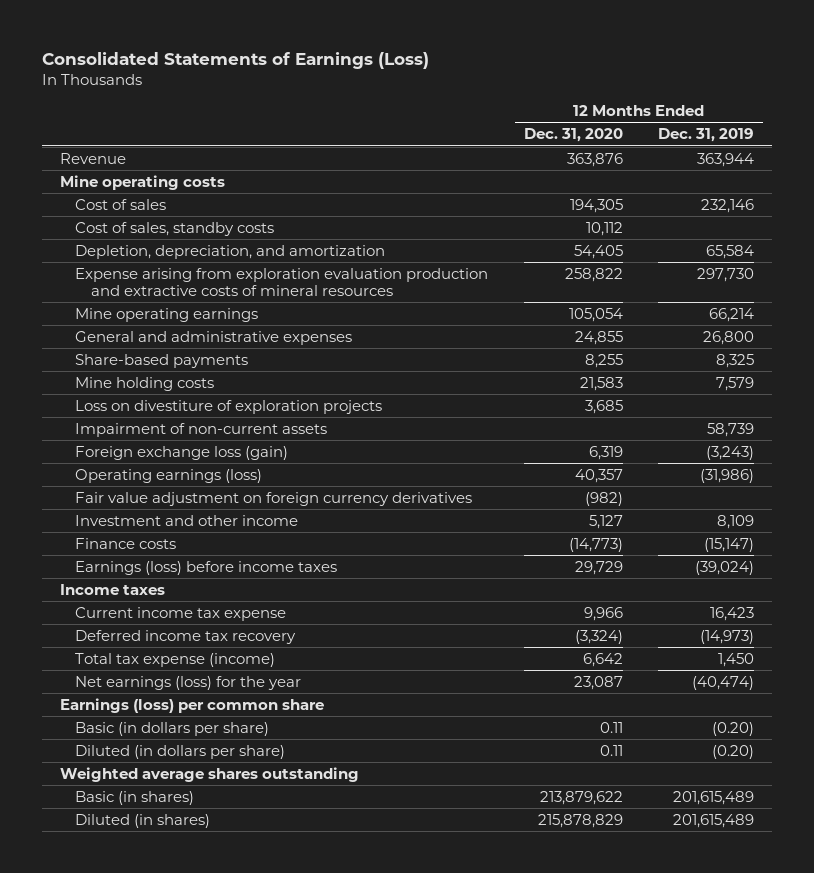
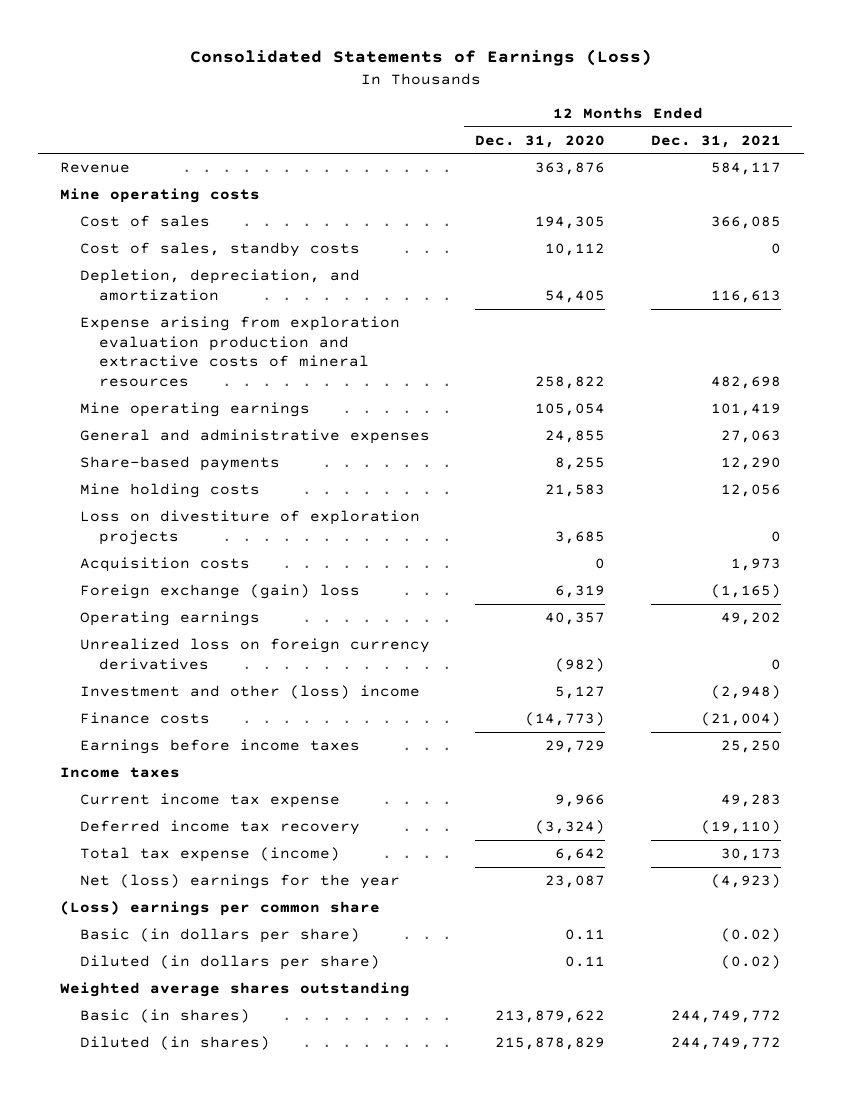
[658,128,755,143] Dec. 31, 2019 -> none
none -> [650,134,781,148] Dec. 31, 2021
[75,422,328,437] Impairment of non-current assets -> none
none -> [79,557,250,573] Acquisition costs
[75,445,289,460] Foreign exchange loss (gain) -> [79,584,360,600] Foreign exchange (gain) loss
[75,468,263,483] Operating earnings (loss) -> [79,611,260,627] Operating earnings
[75,491,473,506] Fair value adjustment on foreign currency derivatives -> [79,638,430,670] Unrealized loss on foreign currency derivatives
[75,514,299,526] Investment and other income -> [79,685,420,700] Investment and other (loss) income
[75,560,338,575] Earnings (loss) before income taxes -> [79,739,360,755] Earnings before income taxes
[75,675,302,690] Net earnings (loss) for the year -> [79,874,400,890] Net (loss) earnings for the year
[59,697,324,713] Earnings (loss) per common share -> [60,901,381,917] (Loss) earnings per common share

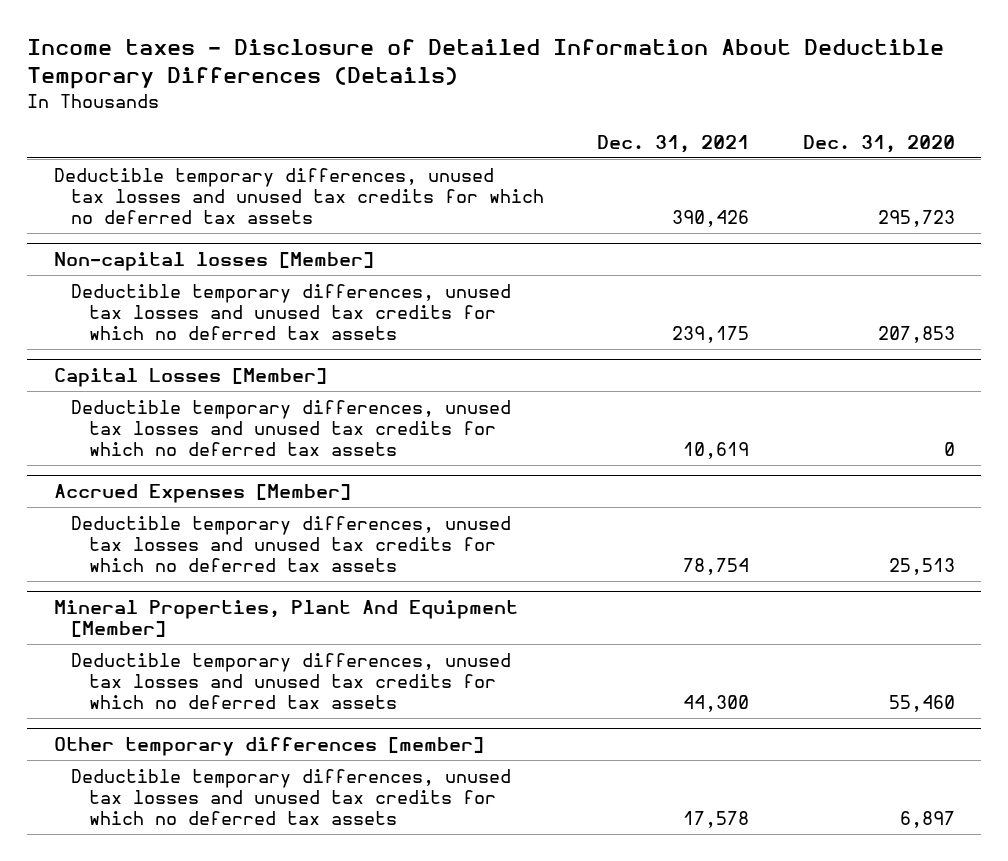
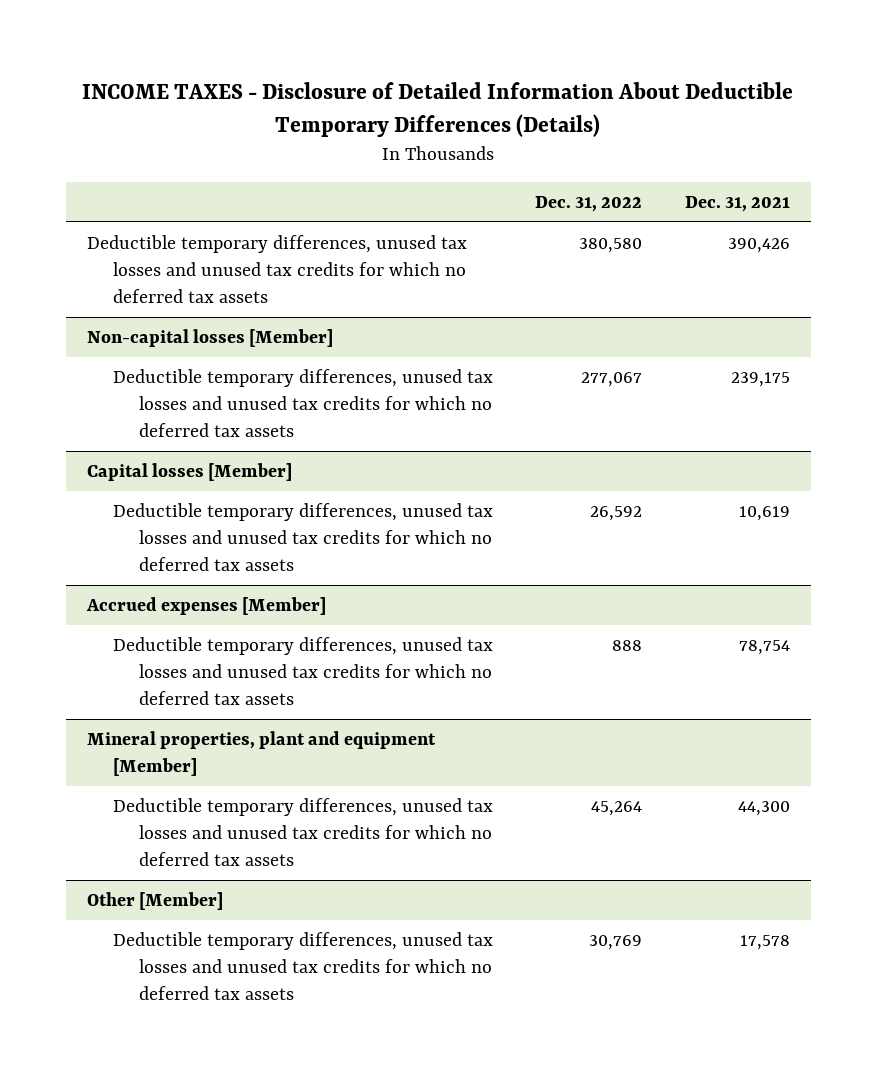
[26,39,944,90] Income taxes - Disclosure of Detailed Information About Deductible Temporary Differences (Details) -> [82,81,794,137] INCOME TAXES - Disclosure of Detailed Information About Deductible Temporary Differences (Details)
[802,134,955,153] Dec. 31, 2020 -> none
none -> [535,195,643,212] Dec. 31, 2022
[53,368,327,388] Capital Losses [Member] -> [87,463,293,482] Capital losses [Member]
[53,484,351,504] Accrued Expenses [Member] -> [86,597,327,616] Accrued expenses [Member]
[53,600,518,638] Mineral Properties, Plant And Equipment [Member] -> [87,731,437,777] Mineral properties, plant and equipment [Member]
[53,737,484,757] Other temporary differences [member] -> [87,892,224,911] Other [Member]

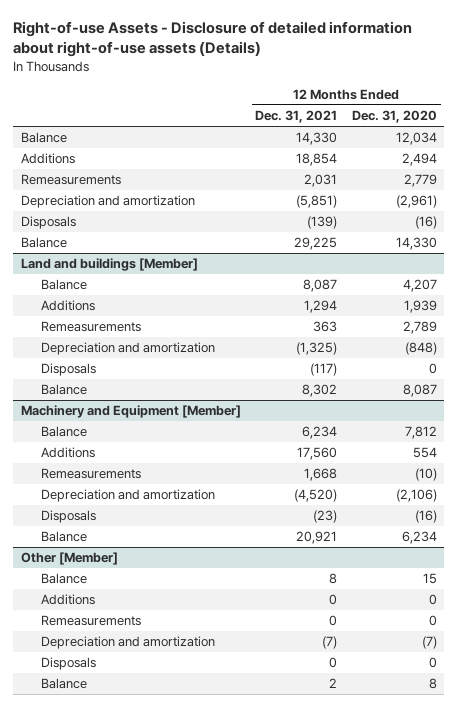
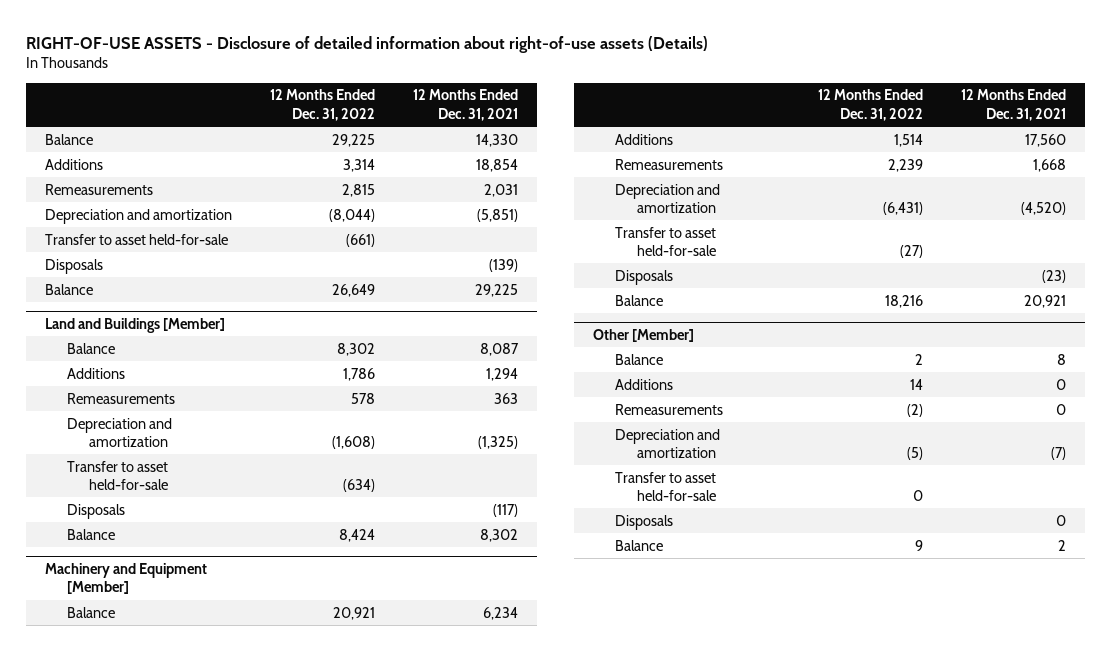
[13,21,413,58] Right-of-use Assets - Disclosure of detailed information about right-of-use assets (Details) -> [26,35,709,53] RIGHT-OF-USE ASSETS - Disclosure of detailed information about right-of-use assets (Details)
[352,110,438,124] Dec. 31, 2020 -> none
none -> [270,89,376,122] 12 Months Ended Dec. 31, 2022
none -> [45,233,229,245] Transfer to asset held-for-sale
[20,258,198,272] Land and buildings [Member] -> [45,317,226,333] Land and Buildings [Member]
none -> [67,460,169,491] Transfer to asset held-for-sale
none -> [614,226,716,257] Transfer to asset held-for-sale
none -> [614,471,716,502] Transfer to asset held-for-sale

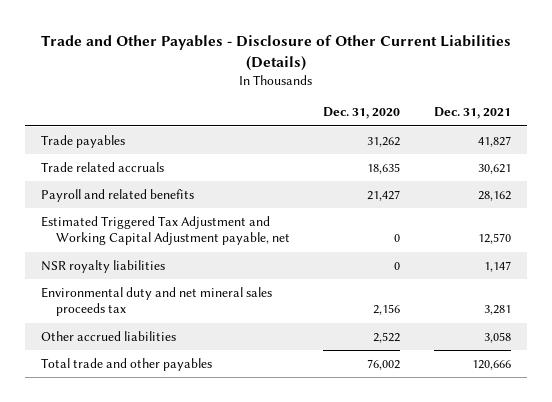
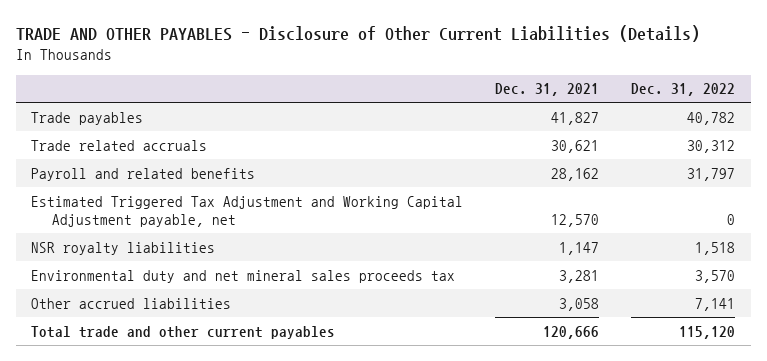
[40,34,511,71] Trade and Other Payables - Disclosure of Other Current Liabilities (Details) -> [15,25,700,43] TRADE AND OTHER PAYABLES - Disclosure of Other Current Liabilities (Details)
[323,107,401,120] Dec. 31, 2020 -> none
none -> [631,83,736,97] Dec. 31, 2022
[41,358,213,372] Total trade and other payables -> [31,325,336,339] Total trade and other current payables

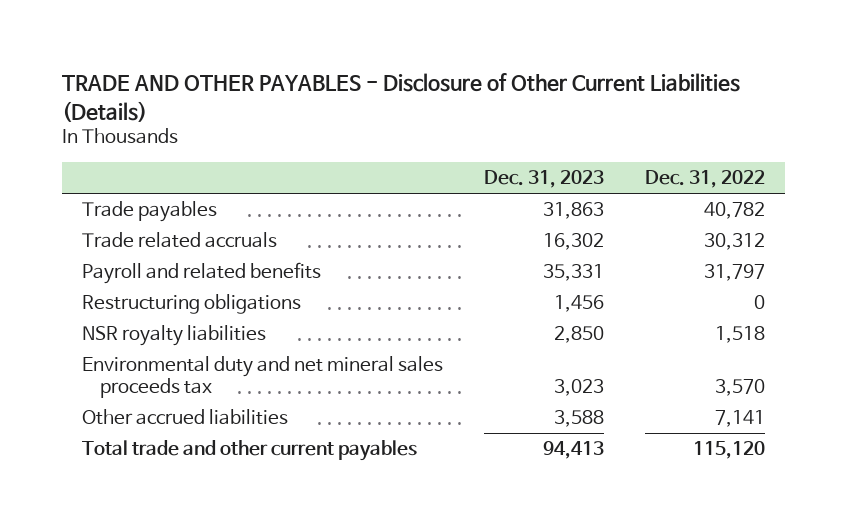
[495,83,600,97] Dec. 31, 2021 -> none
none -> [483,169,604,188] Dec. 31, 2023
[31,195,464,228] Estimated Triggered Tax Adjustment and Working Capital Adjustment payable, net -> none
none -> [82,294,302,315] Restructuring obligations

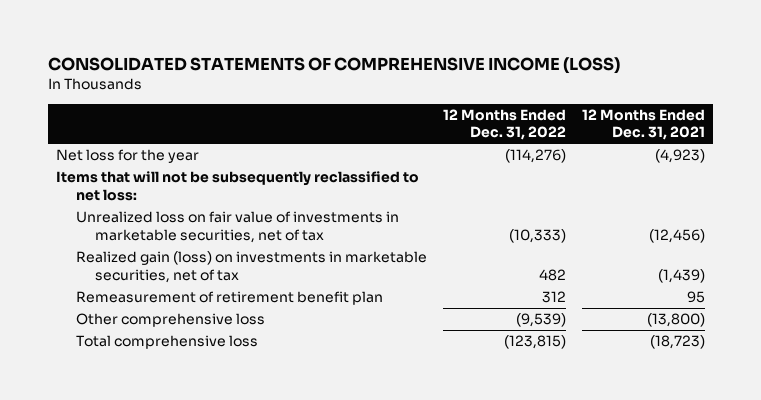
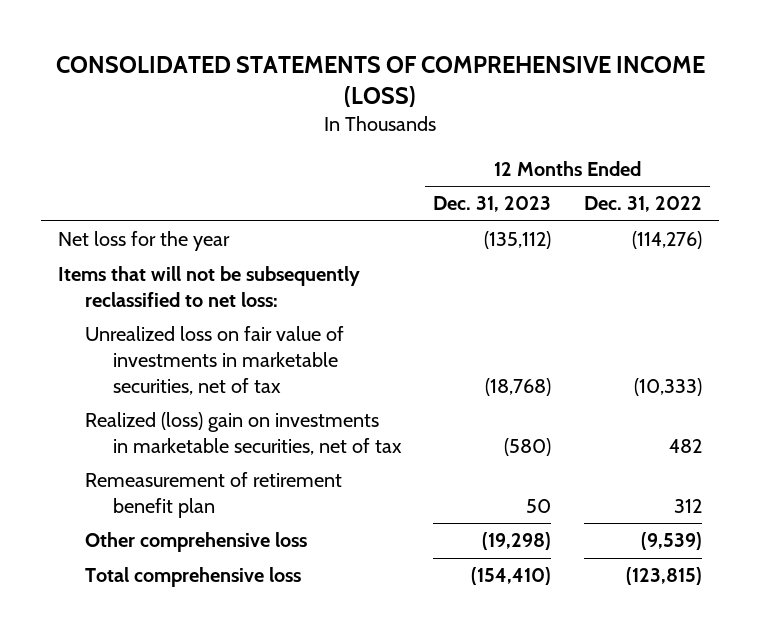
[581,108,705,141] 12 Months Ended Dec. 31, 2021 -> none
none -> [433,196,552,213] Dec. 31, 2023
[75,251,427,283] Realized gain (loss) on investments in marketable securities, net of tax -> [85,412,402,456] Realized (loss) gain on investments in marketable securities, net of tax

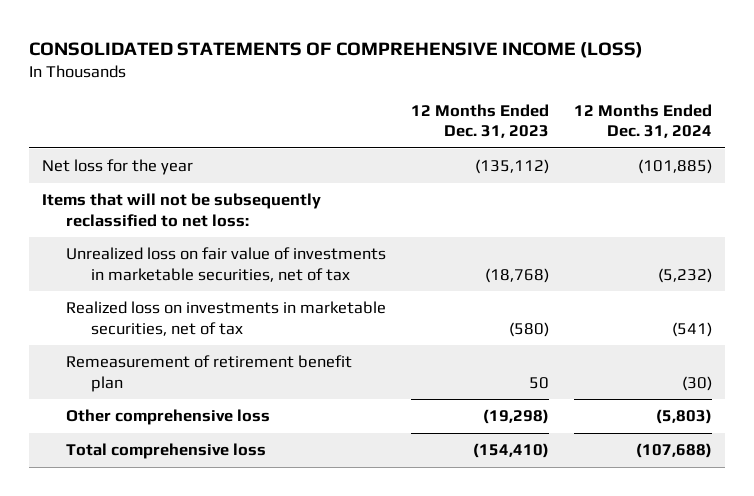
[584,196,703,213] Dec. 31, 2022 -> none
none -> [574,103,713,139] 12 Months Ended Dec. 31, 2024
[85,412,402,456] Realized (loss) gain on investments in marketable securities, net of tax -> [66,301,387,336] Realized loss on investments in marketable securities, net of tax

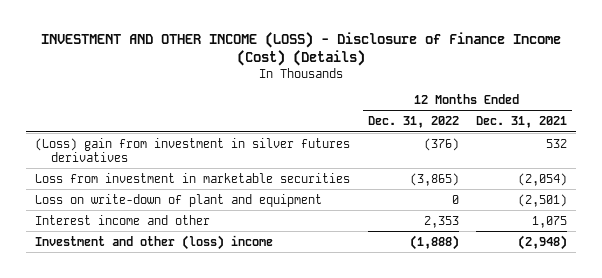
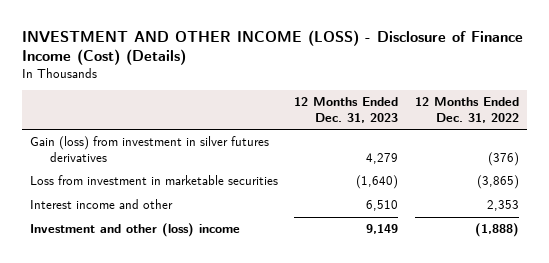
[476,116,568,129] Dec. 31, 2021 -> none
none -> [294,97,399,123] 12 Months Ended Dec. 31, 2023
[34,137,350,162] (Loss) gain from investment in silver futures derivatives -> [30,136,270,162] Gain (loss) from investment in silver futures derivatives
[34,193,322,207] Loss on write-down of plant and equipment -> none

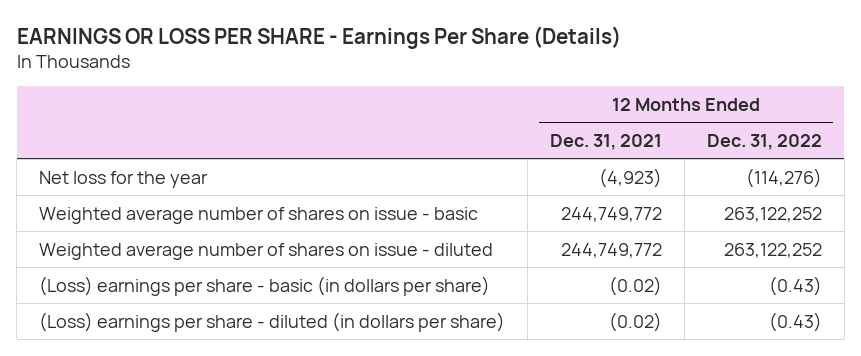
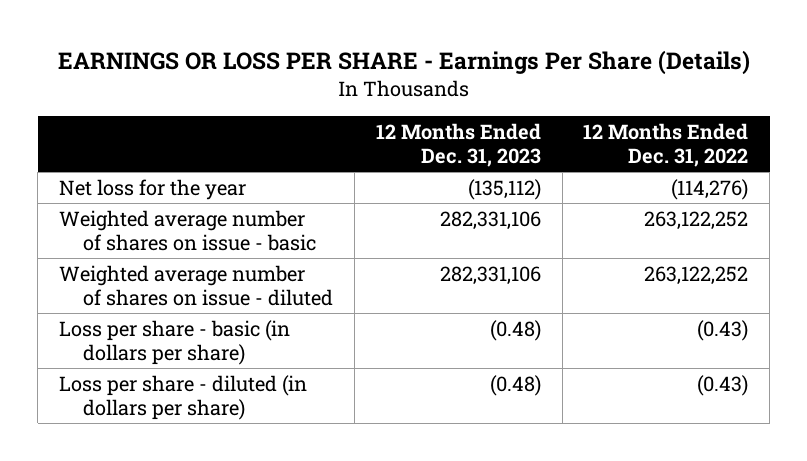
[550,133,663,150] Dec. 31, 2021 -> none
none -> [375,123,541,168] 12 Months Ended Dec. 31, 2023
[39,275,491,296] (Loss) earnings per share - basic (in dollars per share) -> [58,319,290,365] Loss per share - basic (in dollars per share)
[39,311,506,332] (Loss) earnings per share - diluted (in dollars per share) -> [58,374,307,420] Loss per share - diluted (in dollars per share)

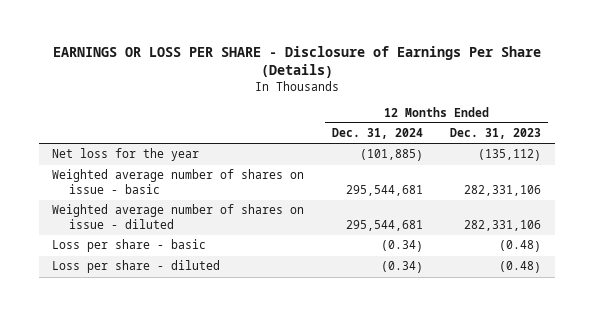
[57,50,750,76] EARNINGS OR LOSS PER SHARE - Earnings Per Share (Details) -> [52,45,541,78] EARNINGS OR LOSS PER SHARE - Disclosure of Earnings Per Share (Details)
[583,123,749,168] 12 Months Ended Dec. 31, 2022 -> none
none -> [331,128,423,140] Dec. 31, 2024
[58,319,290,365] Loss per share - basic (in dollars per share) -> [52,239,207,253] Loss per share - basic
[58,374,307,420] Loss per share - diluted (in dollars per share) -> [52,260,221,274] Loss per share - diluted

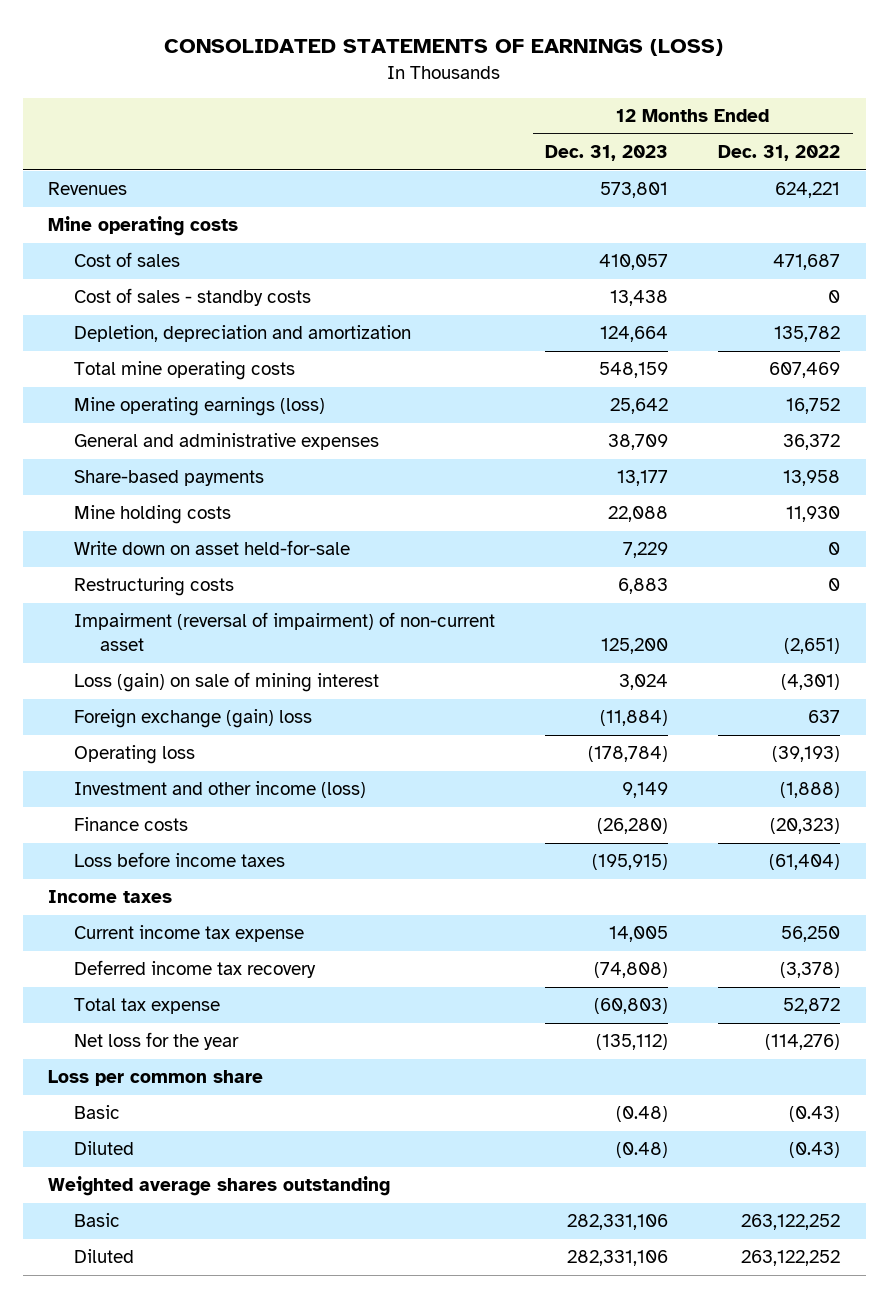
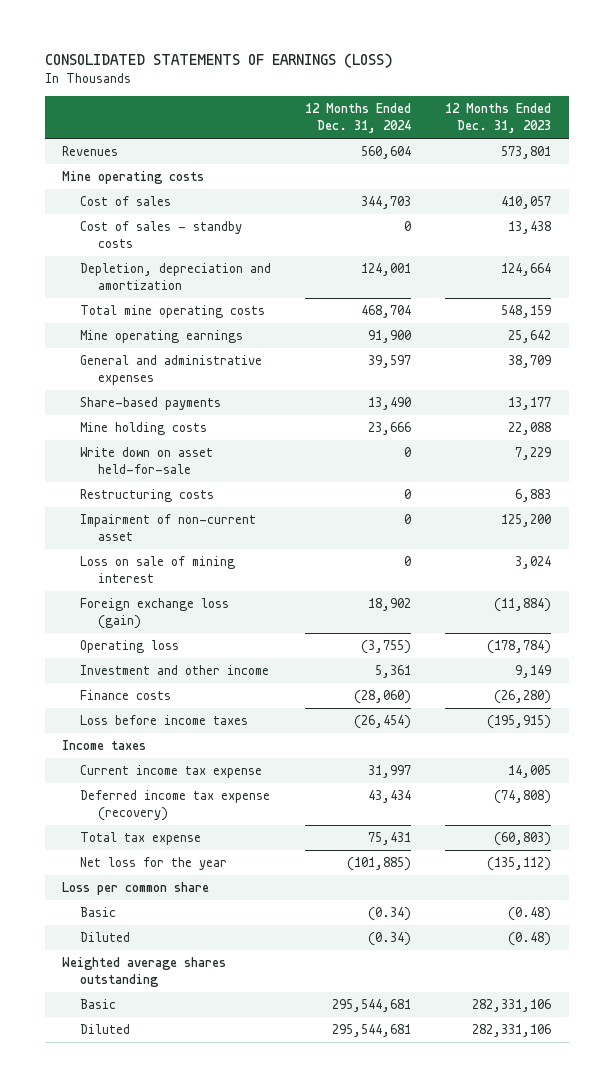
[718,145,841,162] Dec. 31, 2022 -> none
none -> [305,103,412,133] 12 Months Ended Dec. 31, 2024
[74,397,326,417] Mine operating earnings (loss) -> [79,330,243,344] Mine operating earnings
[74,612,496,652] Impairment (reversal of impairment) of non-current asset -> [79,514,256,541] Impairment of non-current asset
[74,672,380,693] Loss (gain) on sale of mining interest -> [79,556,235,583] Loss on sale of mining interest
[74,709,313,729] Foreign exchange (gain) loss -> [79,598,229,629] Foreign exchange loss (gain)
[74,781,367,799] Investment and other income (loss) -> [79,665,269,676] Investment and other income
[74,960,317,979] Deferred income tax recovery -> [79,790,270,821] Deferred income tax expense (recovery)

